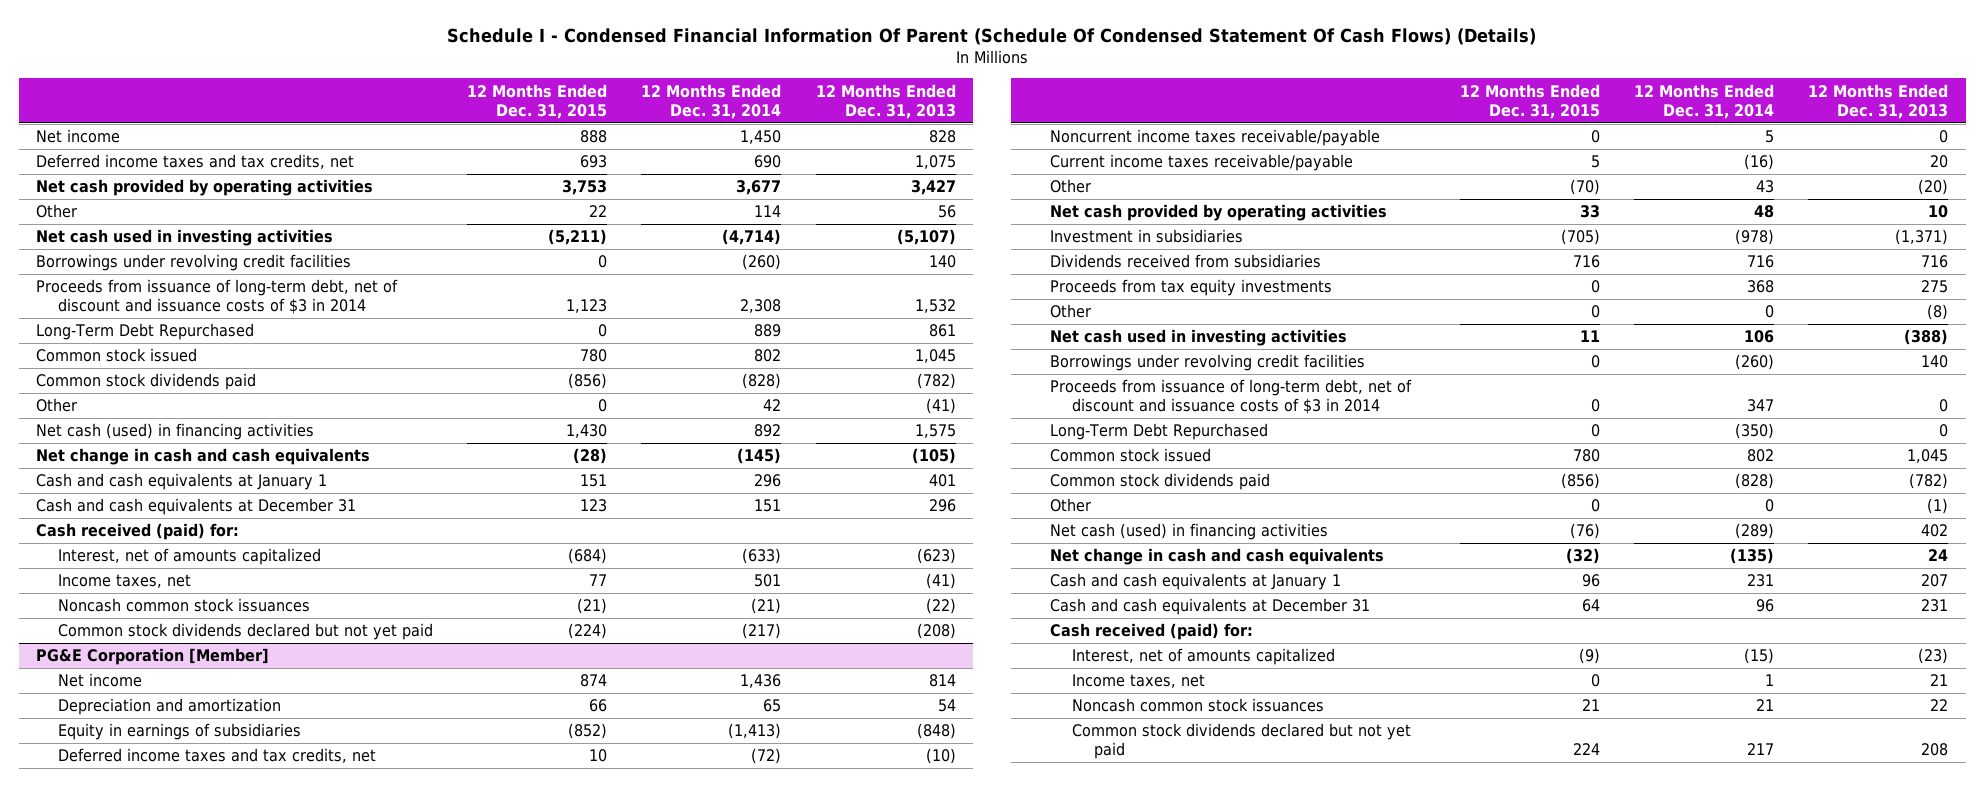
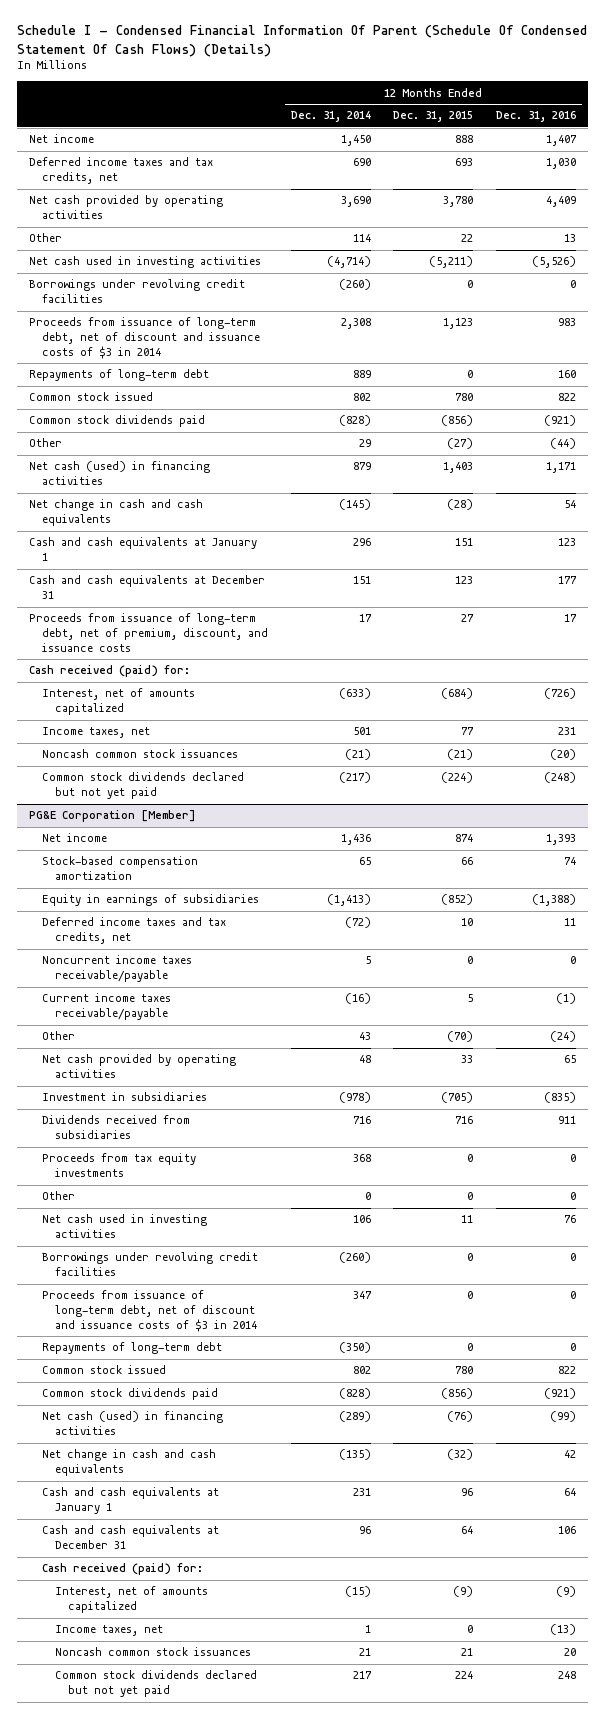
[815,83,956,119] 12 Months Ended Dec. 31, 2013 -> none
none -> [496,111,577,123] Dec. 31, 2016
[562,180,608,196] 3,753 -> [443,196,474,208] 3,780
[736,180,782,196] 3,677 -> [340,196,371,208] 3,690
[35,323,254,341] Long-Term Debt Repurchased -> [28,369,209,382] Repayments of long-term debt
[598,399,608,413] 0 -> [447,438,474,450] (27)
[763,399,782,412] 42 -> [358,439,371,448] 29
[566,424,608,439] 1,430 -> [443,462,474,474] 1,403
[754,424,782,438] 892 -> [352,462,371,471] 879
none -> [28,613,268,652] Proceeds from issuance of long-term debt, net of premium, discount, and issuance costs
[57,698,281,716] Depreciation and amortization -> [41,856,198,881] Stock-based compensation amortization
[1050,423,1269,441] Long-Term Debt Repurchased -> [41,1342,222,1355] Repayments of long-term debt
[1050,498,1092,513] Other -> none

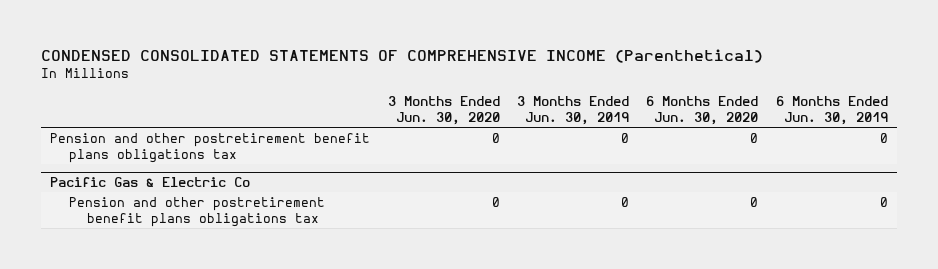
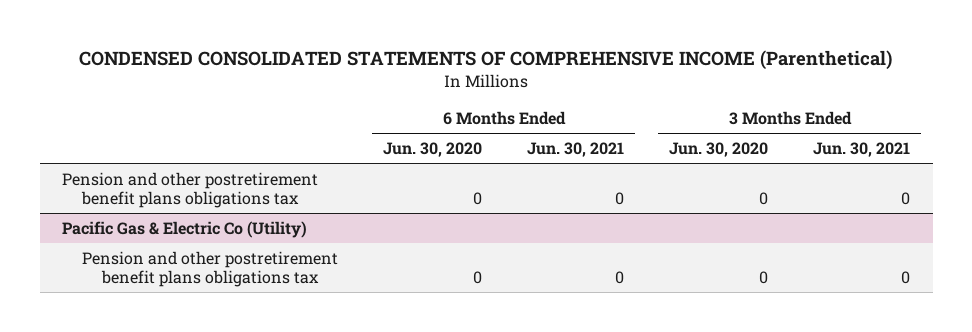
[516,95,629,126] 3 Months Ended Jun. 30, 2019 -> none
[775,95,888,126] 6 Months Ended Jun. 30, 2019 -> none
none -> [527,142,625,158] Jun. 30, 2021
none -> [813,142,911,158] Jun. 30, 2021
[50,176,251,187] Pacific Gas & Electric Co -> [62,220,308,238] Pacific Gas & Electric Co (Utility)

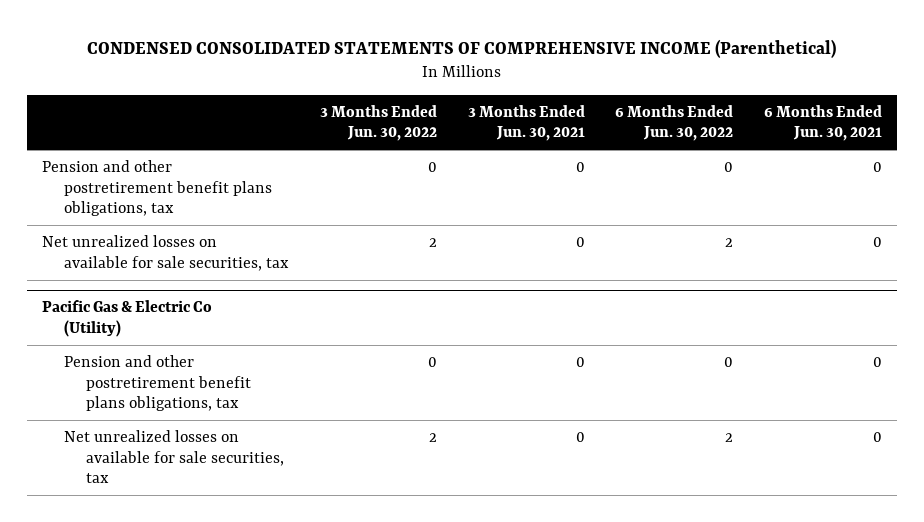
[383,142,483,158] Jun. 30, 2020 -> none
[669,142,769,158] Jun. 30, 2020 -> none
none -> [319,104,437,142] 3 Months Ended Jun. 30, 2022
none -> [615,104,734,142] 6 Months Ended Jun. 30, 2022
[62,171,319,209] Pension and other postretirement benefit plans obligations tax -> [42,159,273,217] Pension and other postretirement benefit plans obligations, tax
none -> [42,234,290,271] Net unrealized losses on available for sale securities, tax
[82,250,339,288] Pension and other postretirement benefit plans obligations tax -> [64,354,252,412] Pension and other postretirement benefit plans obligations, tax
none -> [64,429,285,484] Net unrealized losses on available for sale securities, tax

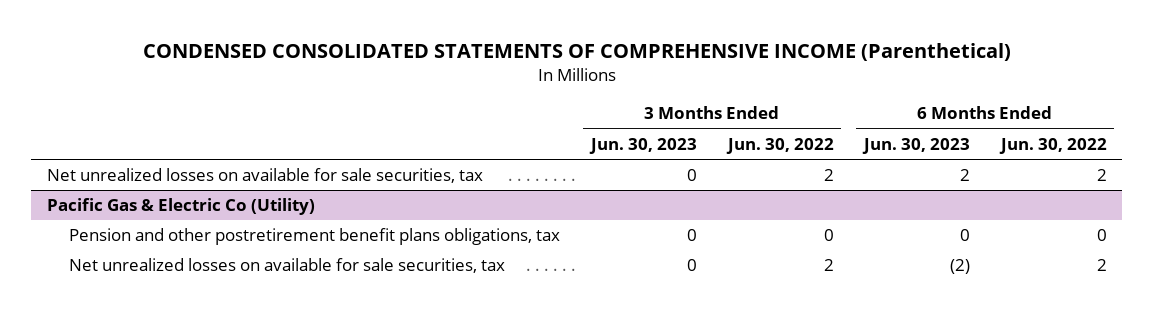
[467,104,585,142] 3 Months Ended Jun. 30, 2021 -> none
[763,104,882,142] 6 Months Ended Jun. 30, 2021 -> none
none -> [588,137,697,154] Jun. 30, 2023
none -> [862,137,971,154] Jun. 30, 2023
[42,159,273,217] Pension and other postretirement benefit plans obligations, tax -> none

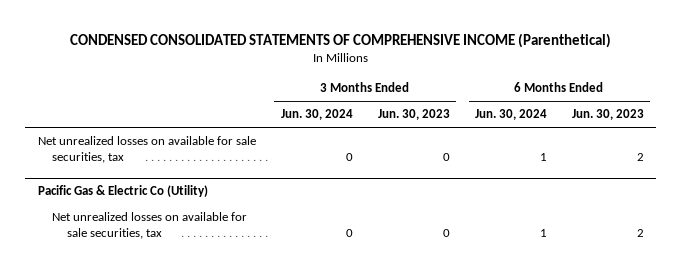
[725,137,834,154] Jun. 30, 2022 -> none
[998,137,1107,154] Jun. 30, 2022 -> none
none -> [280,109,353,121] Jun. 30, 2024
none -> [474,109,547,121] Jun. 30, 2024
[69,228,561,246] Pension and other postretirement benefit plans obligations, tax -> none
[950,259,971,275] (2) -> [636,229,644,238] 2

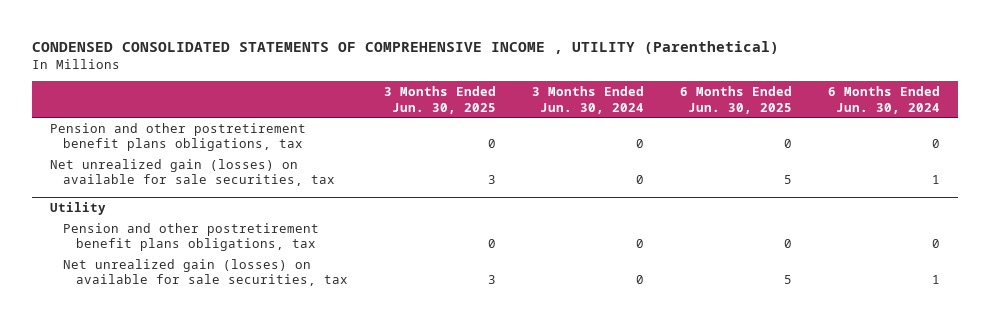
[69,33,611,49] CONDENSED CONSOLIDATED STATEMENTS OF COMPREHENSIVE INCOME (Parenthetical) -> [32,40,780,54] CONDENSED CONSOLIDATED STATEMENTS OF COMPREHENSIVE INCOME , UTILITY (Parenthetical)
[377,109,450,121] Jun. 30, 2023 -> none
[571,109,644,121] Jun. 30, 2023 -> none
none -> [384,86,497,114] 3 Months Ended Jun. 30, 2025
none -> [680,86,793,114] 6 Months Ended Jun. 30, 2025
none -> [50,122,307,152] Pension and other postretirement benefit plans obligations, tax
[37,136,256,164] Net unrealized losses on available for sale securities, tax -> [50,158,336,187] Net unrealized gain (losses) on available for sale securities, tax
[37,185,208,198] Pacific Gas & Electric Co (Utility) -> [50,202,107,216] Utility
none -> [63,222,320,252] Pension and other postretirement benefit plans obligations, tax
[52,212,248,240] Net unrealized losses on available for sale securities, tax -> [63,258,349,287] Net unrealized gain (losses) on available for sale securities, tax

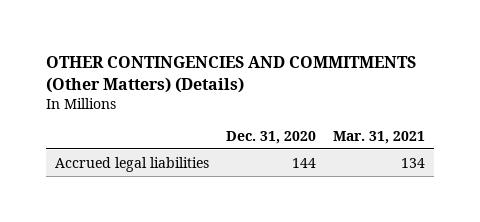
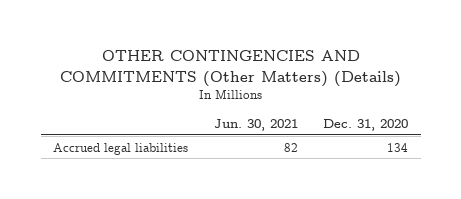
[333,131,426,145] Mar. 31, 2021 -> none
none -> [213,119,298,132] Jun. 30, 2021
[291,157,316,168] 144 -> [386,142,408,152] 134

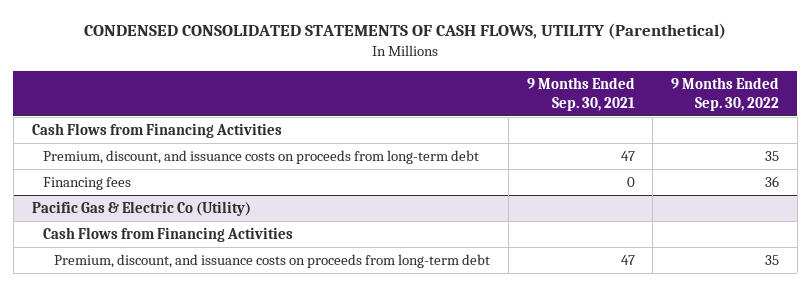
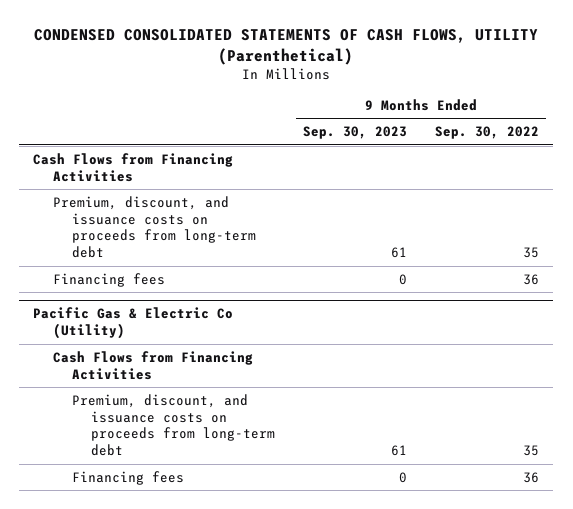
[526,76,635,112] 9 Months Ended Sep. 30, 2021 -> none
none -> [303,126,408,140] Sep. 30, 2023
none -> [72,470,185,485] Financing fees

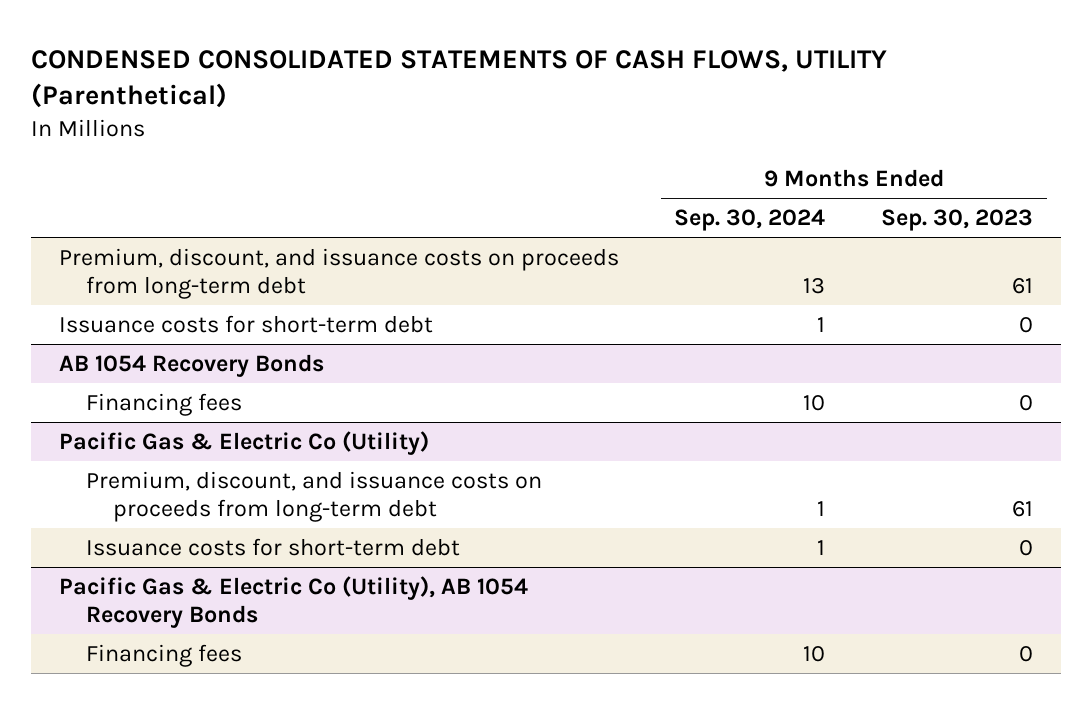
[435,126,540,140] Sep. 30, 2022 -> none
none -> [674,208,826,231] Sep. 30, 2024
[33,152,234,182] Cash Flows from Financing Activities -> none
none -> [59,314,434,333] Issuance costs for short-term debt
none -> [59,353,325,377] AB 1054 Recovery Bonds
[52,350,253,380] Cash Flows from Financing Activities -> none
none -> [86,537,461,556] Issuance costs for short-term debt
none -> [59,575,529,629] Pacific Gas & Electric Co (Utility), AB 1054 Recovery Bonds

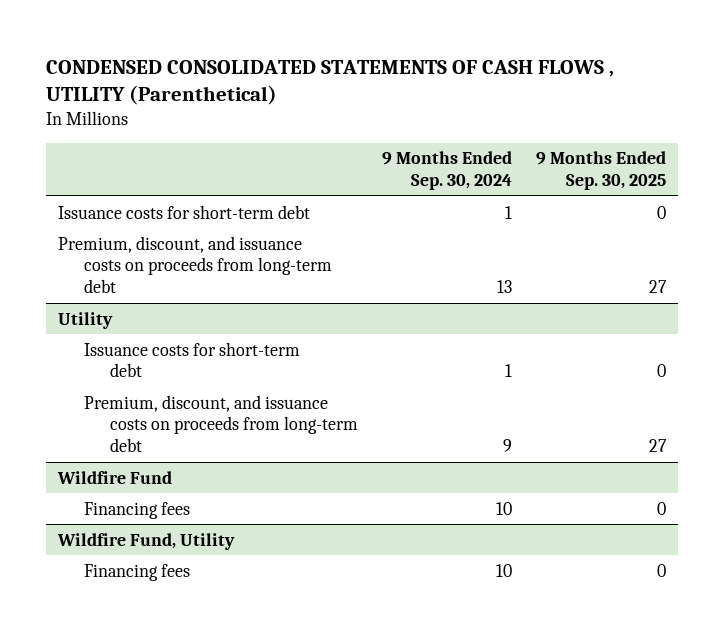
[31,49,888,109] CONDENSED CONSOLIDATED STATEMENTS OF CASH FLOWS, UTILITY (Parenthetical) -> [46,59,615,106] CONDENSED CONSOLIDATED STATEMENTS OF CASH FLOWS , UTILITY (Parenthetical)
[880,208,1033,231] Sep. 30, 2023 -> none
none -> [536,151,667,190] 9 Months Ended Sep. 30, 2025
none -> [58,204,311,219] Issuance costs for short-term debt
none -> [58,311,114,329] Utility
none -> [84,394,358,452] Premium, discount, and issuance costs on proceeds from long-term debt
[59,353,325,377] AB 1054 Recovery Bonds -> [57,470,173,484] Wildfire Fund
[59,430,430,455] Pacific Gas & Electric Co (Utility) -> none
[86,470,543,523] Premium, discount, and issuance costs on proceeds from long-term debt -> none
[86,537,461,556] Issuance costs for short-term debt -> none
[59,575,529,629] Pacific Gas & Electric Co (Utility), AB 1054 Recovery Bonds -> none
none -> [57,532,236,550] Wildfire Fund, Utility

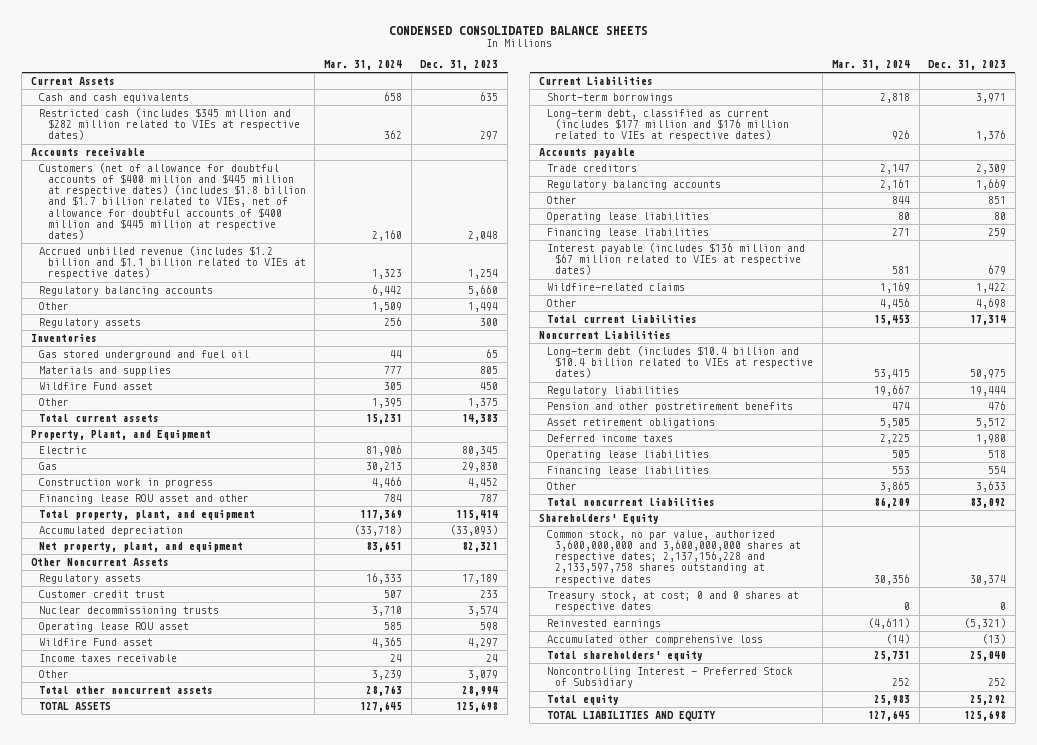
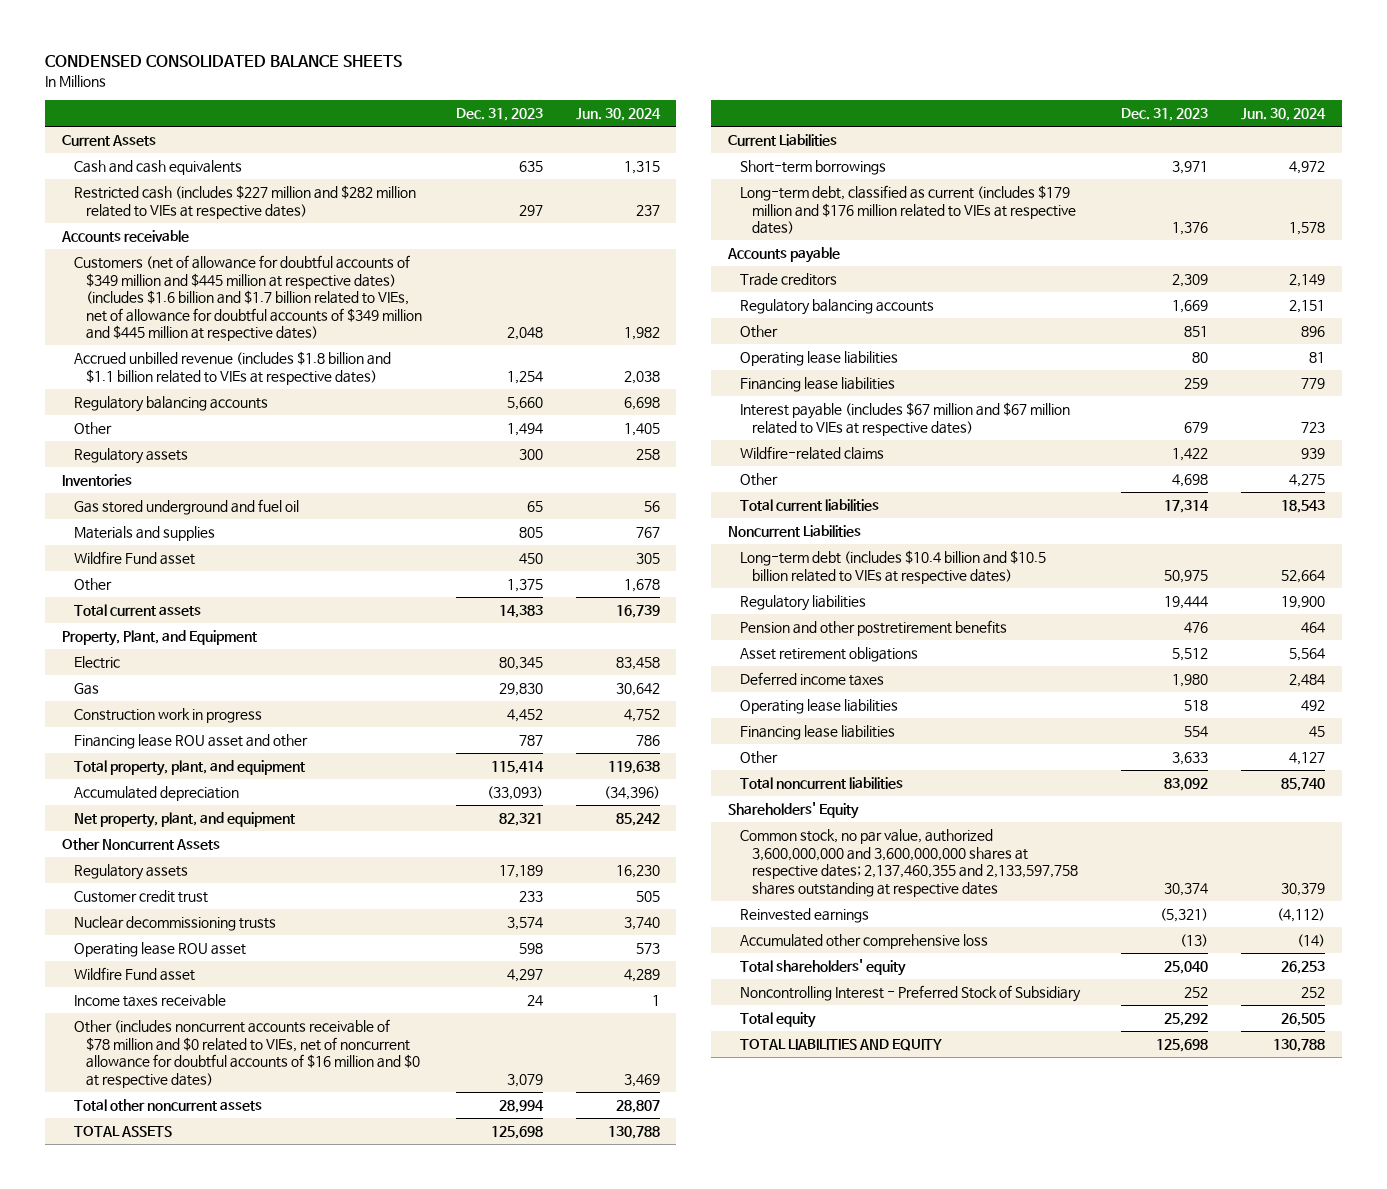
[324,60,403,71] Mar. 31, 2024 -> none
none -> [575,108,661,122] Jun. 30, 2024
[39,108,300,141] Restricted cash (includes $345 million and $282 million related to VIEs at respective dates) -> [74,185,417,219] Restricted cash (includes $227 million and $282 million related to VIEs at respective dates)
[39,163,306,240] Customers (net of allowance for doubtful accounts of $400 million and $445 million at respective dates) (includes $1.8 billion and $1.7 billion related to VIEs, net of allowance for doubtful accounts of $400 million and $445 million at respective dates) -> [74,255,423,342] Customers (net of allowance for doubtful accounts of $349 million and $445 million at respective dates) (includes $1.6 billion and $1.7 billion related to VIEs, net of allowance for doubtful accounts of $349 million and $445 million at respective dates)
[39,246,306,280] Accrued unbilled revenue (includes $1.2 billion and $1.1 billion related to VIEs at respective dates) -> [74,351,392,385] Accrued unbilled revenue (includes $1.8 billion and $1.1 billion related to VIEs at respective dates)
[39,670,70,679] Other -> [74,1019,421,1088] Other (includes noncurrent accounts receivable of $78 million and $0 related to VIEs, net of noncurrent allowance for doubtful accounts of $16 million and $0 at respective dates)
[547,109,790,142] Long-term debt, classified as current (includes $177 million and $176 million related to VIEs at respective dates) -> [740,185,1077,235] Long-term debt, classified as current (includes $179 million and $176 million related to VIEs at respective dates)
[547,243,806,276] Interest payable (includes $136 million and $67 million related to VIEs at respective dates) -> [740,402,1071,436] Interest payable (includes $67 million and $67 million related to VIEs at respective dates)
[547,346,814,379] Long-term debt (includes $10.4 billion and $10.4 billion related to VIEs at respective dates) -> [740,550,1047,584] Long-term debt (includes $10.4 billion and $10.5 billion related to VIEs at respective dates)
[547,591,800,613] Treasury stock, at cost; 0 and 0 shares at respective dates -> none
[547,530,802,585] Common stock, no par value, authorized 3,600,000,000 and 3,600,000,000 shares at respective dates; 2,137,156,228 and 2,133,597,758 shares outstanding at respective dates -> [740,829,1079,897] Common stock, no par value, authorized 3,600,000,000 and 3,600,000,000 shares at respective dates; 2,137,460,355 and 2,133,597,758 shares outstanding at respective dates

